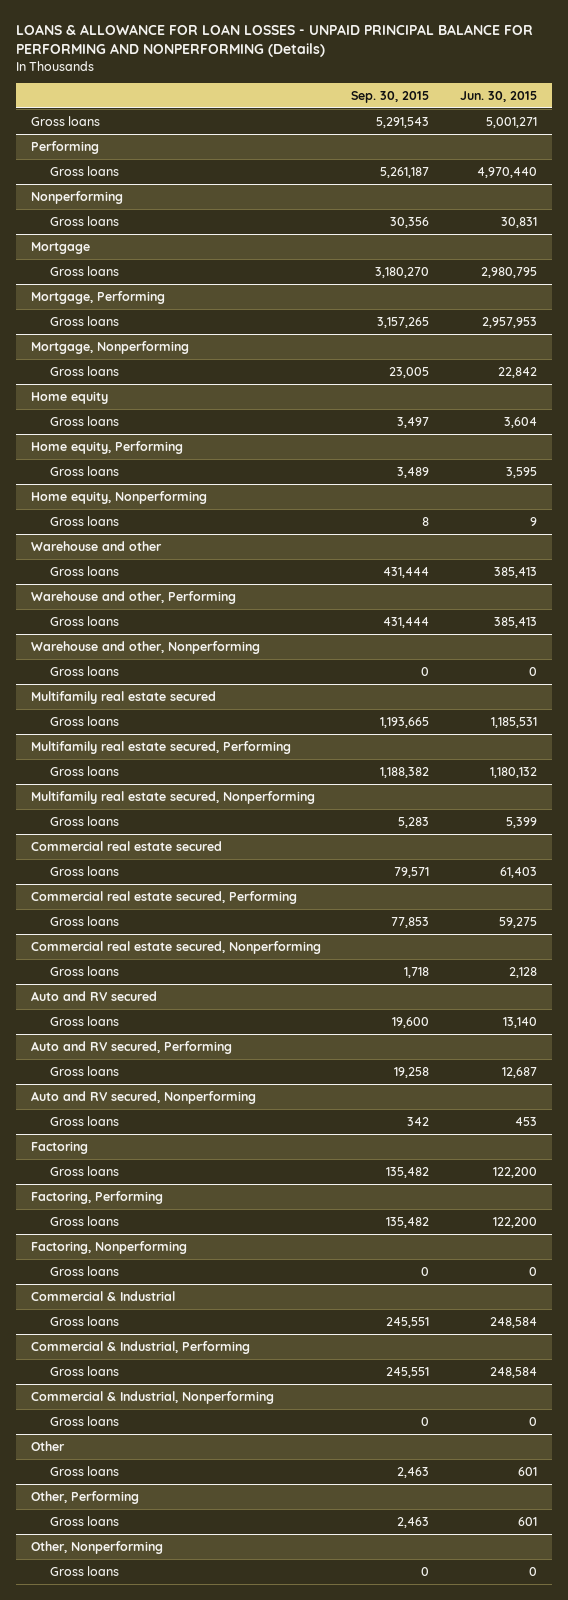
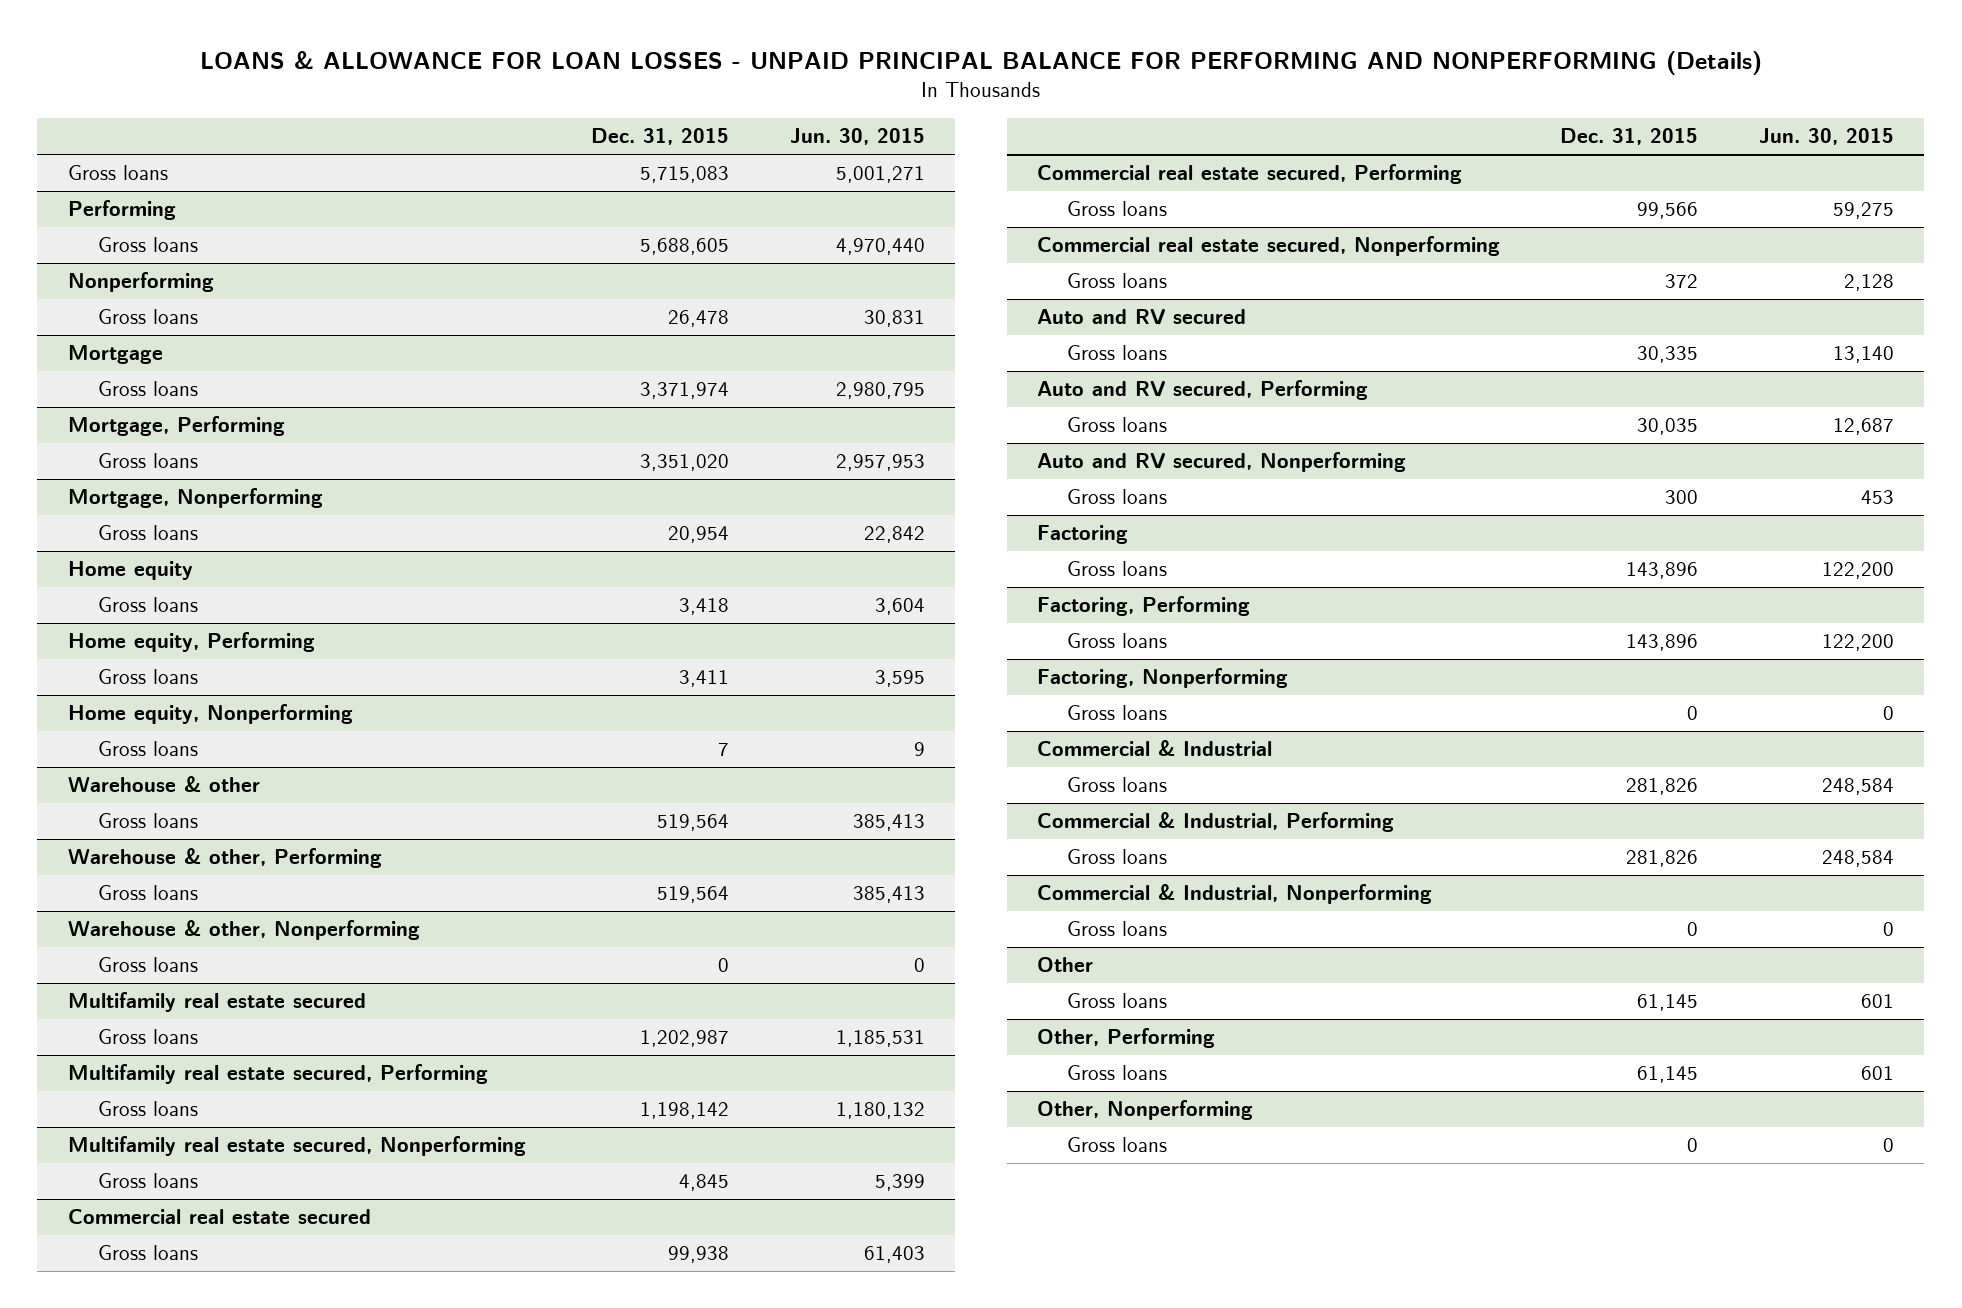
[351,90,430,103] Sep. 30, 2015 -> none
none -> [591,128,730,146] Dec. 31, 2015
[30,540,162,551] Warehouse and other -> [67,776,260,793] Warehouse & other
[30,590,236,604] Warehouse and other, Performing -> [67,848,382,869] Warehouse & other, Performing
[30,640,260,654] Warehouse and other, Nonperforming -> [67,920,420,941] Warehouse & other, Nonperforming

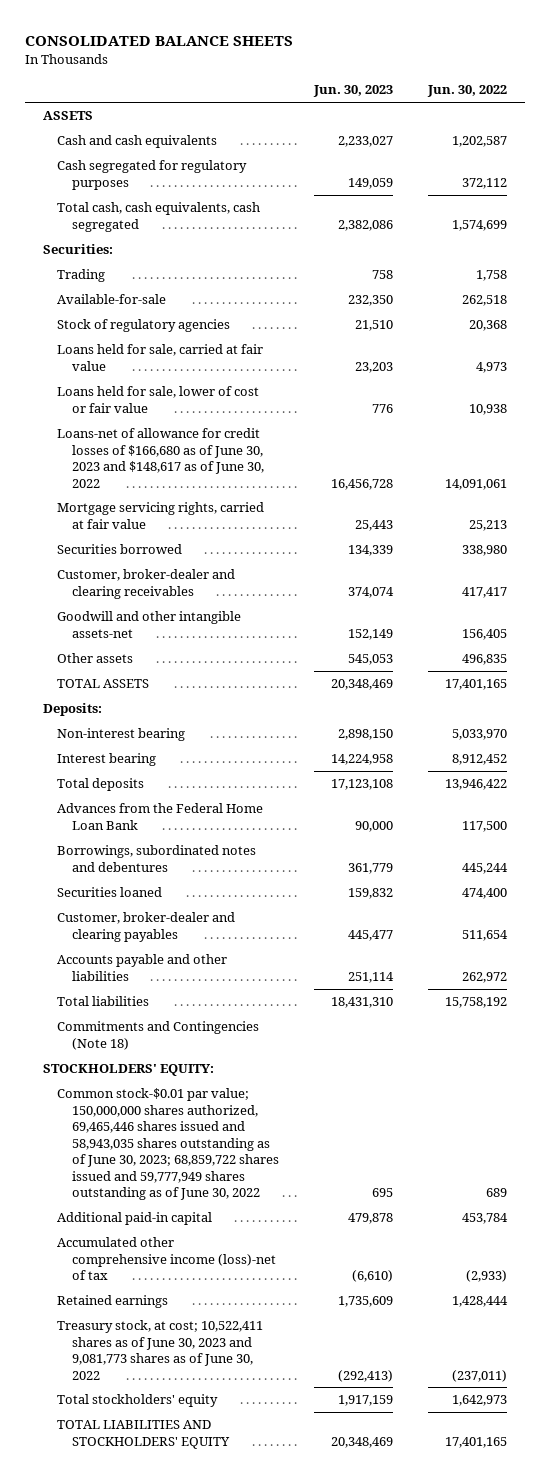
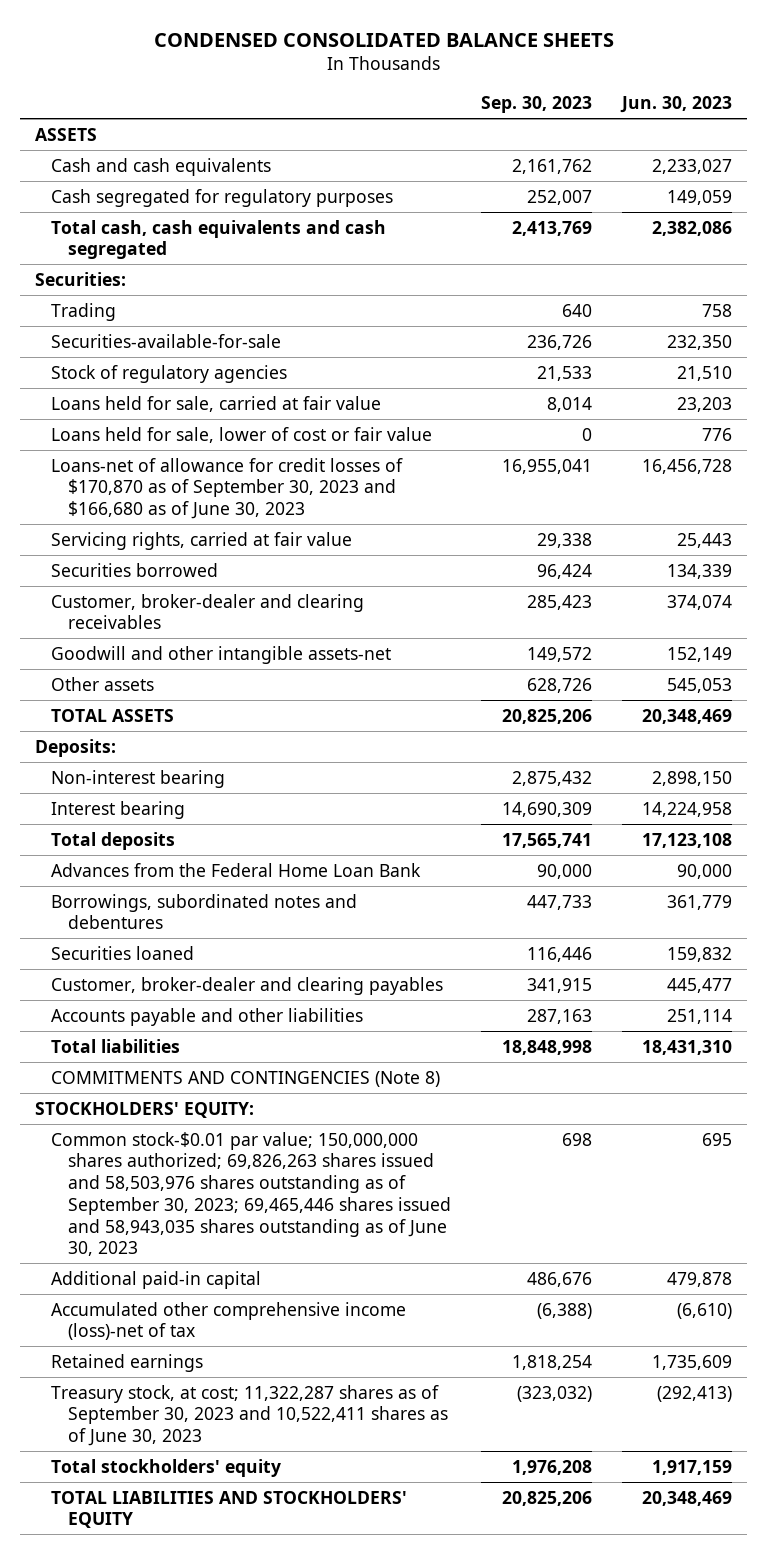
[25,35,294,46] CONSOLIDATED BALANCE SHEETS -> [153,32,614,47] CONDENSED CONSOLIDATED BALANCE SHEETS
[427,85,508,98] Jun. 30, 2022 -> none
none -> [480,96,592,114] Sep. 30, 2023
[57,202,261,232] Total cash, cash equivalents, cash segregated -> [51,219,387,260] Total cash, cash equivalents and cash segregated
[57,294,167,305] Available-for-sale -> [51,333,282,348] Securities-available-for-sale
[57,428,265,488] Loans-net of allowance for credit losses of $166,680 as of June 30, 2023 and $148,617 as of June 30, 2022 -> [51,457,404,520] Loans-net of allowance for credit losses of $170,870 as of September 30, 2023 and $166,680 as of June 30, 2023
[57,502,265,529] Mortgage servicing rights, carried at fair value -> [51,531,353,550] Servicing rights, carried at fair value
[57,1021,260,1050] Commitments and Contingencies (Note 18) -> [51,1070,441,1087] COMMITMENTS AND CONTINGENCIES (Note 8)
[57,1088,280,1200] Common stock-$0.01 par value; 150,000,000 shares authorized, 69,465,446 shares issued and 58,943,035 shares outstanding as of June 30, 2023; 68,859,722 shares issued and 59,777,949 shares outstanding as of June 30, 2022 -> [51,1131,451,1257] Common stock-$0.01 par value; 150,000,000 shares authorized; 69,826,263 shares issued and 58,503,976 shares outstanding as of September 30, 2023; 69,465,446 shares issued and 58,943,035 shares outstanding as of June 30, 2023
[57,1320,264,1380] Treasury stock, at cost; 10,522,411 shares as of June 30, 2023 and 9,081,773 shares as of June 30, 2022 -> [51,1384,448,1447] Treasury stock, at cost; 11,322,287 shares as of September 30, 2023 and 10,522,411 shares as of June 30, 2023

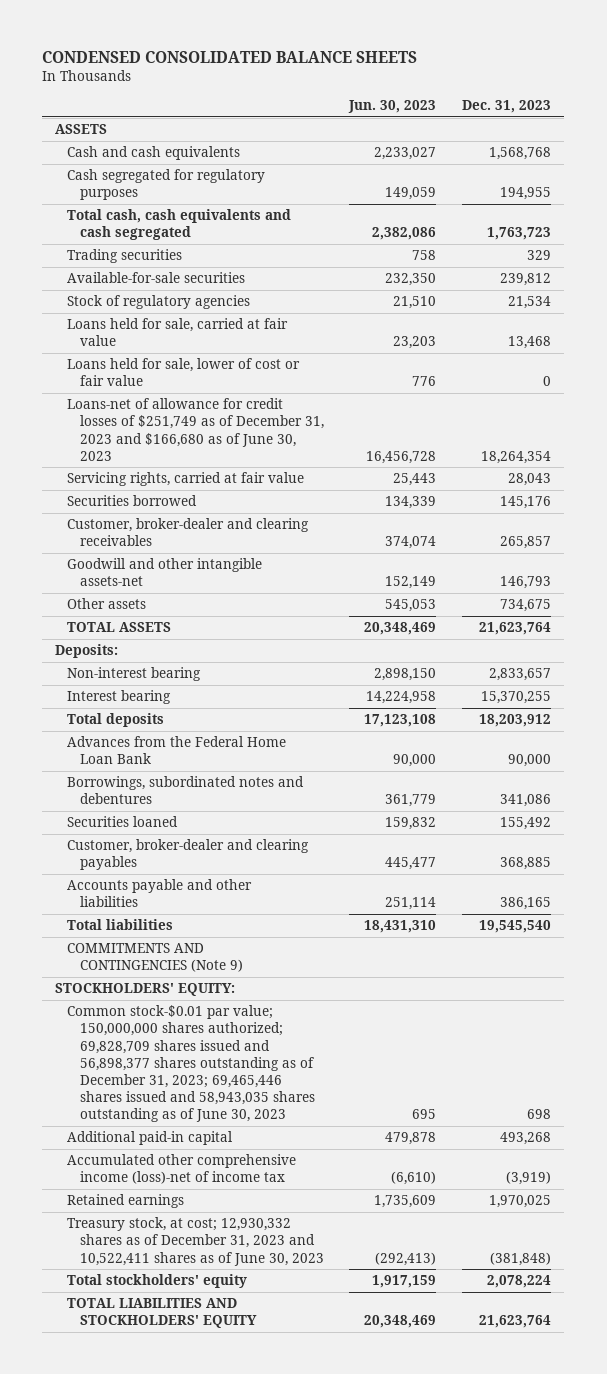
[480,96,592,114] Sep. 30, 2023 -> none
none -> [462,100,552,114] Dec. 31, 2023
[34,271,126,286] Securities: -> none
[51,302,117,321] Trading -> [67,249,183,264] Trading securities
[51,333,282,348] Securities-available-for-sale -> [67,272,246,284] Available-for-sale securities
[51,457,404,520] Loans-net of allowance for credit losses of $170,870 as of September 30, 2023 and $166,680 as of June 30, 2023 -> [67,398,324,461] Loans-net of allowance for credit losses of $251,749 as of December 31, 2023 and $166,680 as of June 30, 2023
[51,1070,441,1087] COMMITMENTS AND CONTINGENCIES (Note 8) -> [67,943,243,973] COMMITMENTS AND CONTINGENCIES (Note 9)
[51,1131,451,1257] Common stock-$0.01 par value; 150,000,000 shares authorized; 69,826,263 shares issued and 58,503,976 shares outstanding as of September 30, 2023; 69,465,446 shares issued and 58,943,035 shares outstanding as of June 30, 2023 -> [67,1005,315,1123] Common stock-$0.01 par value; 150,000,000 shares authorized; 69,828,709 shares issued and 56,898,377 shares outstanding as of December 31, 2023; 69,465,446 shares issued and 58,943,035 shares outstanding as of June 30, 2023
[51,1301,407,1341] Accumulated other comprehensive income (loss)-net of tax -> [67,1154,297,1185] Accumulated other comprehensive income (loss)-net of income tax
[51,1384,448,1447] Treasury stock, at cost; 11,322,287 shares as of September 30, 2023 and 10,522,411 shares as of June 30, 2023 -> [67,1217,324,1266] Treasury stock, at cost; 12,930,332 shares as of December 31, 2023 and 10,522,411 shares as of June 30, 2023

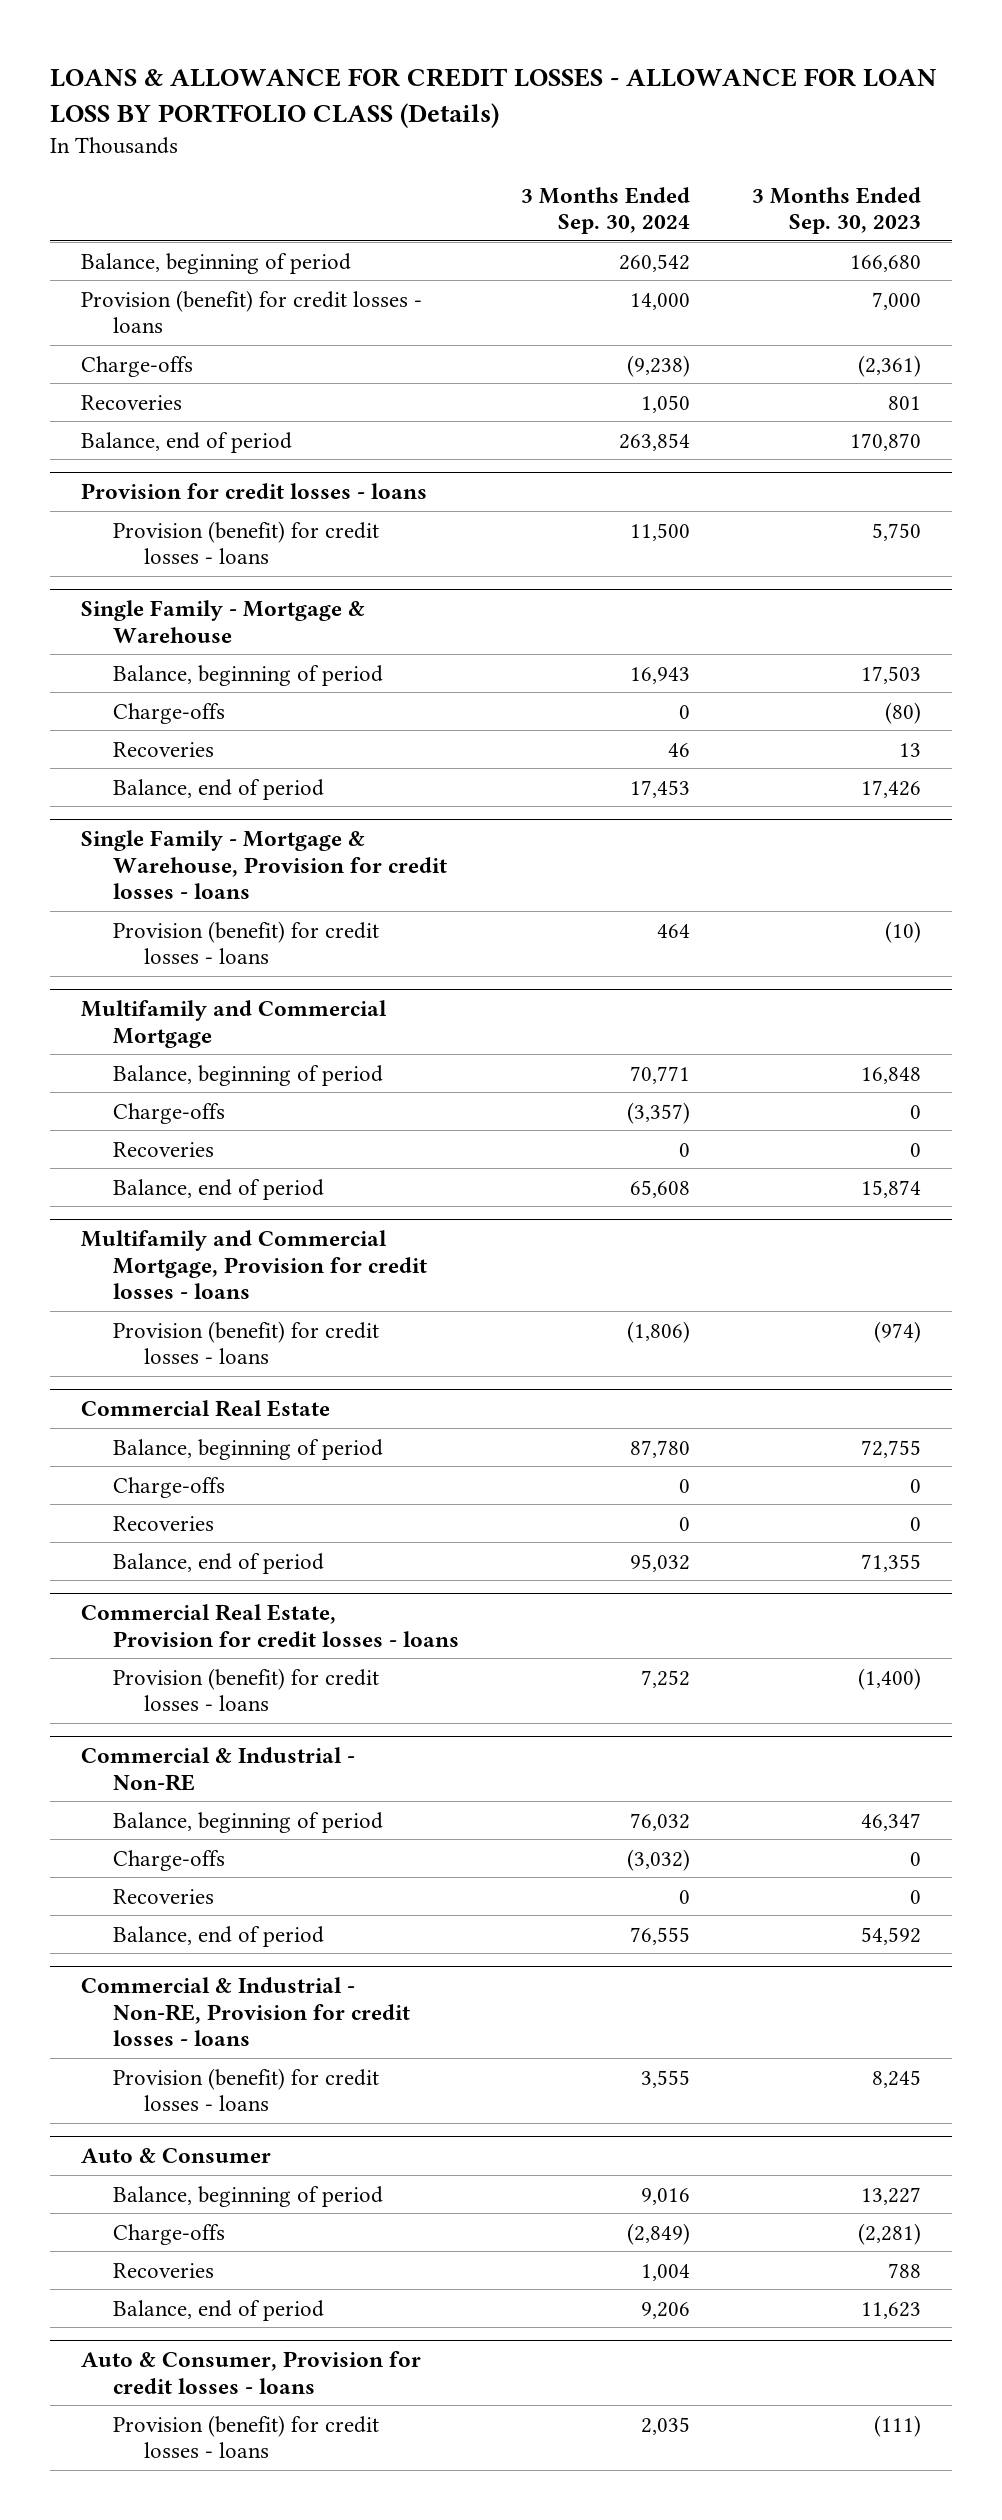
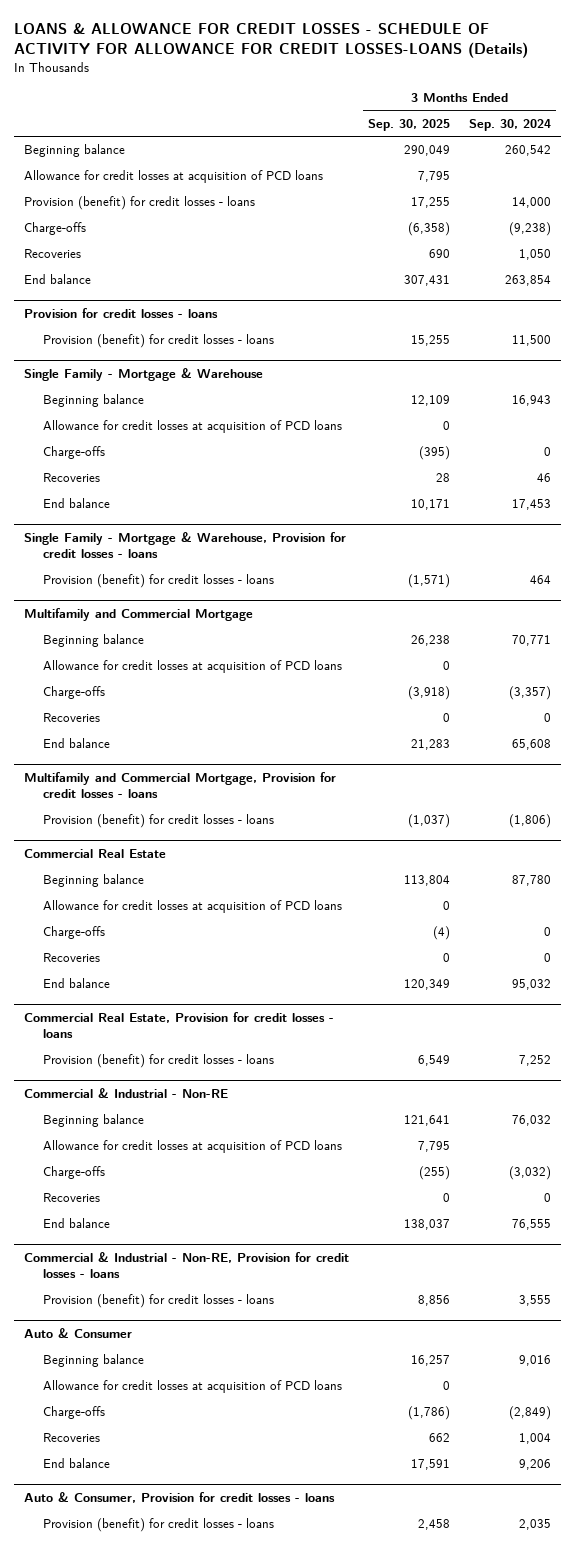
[50,68,938,128] LOANS & ALLOWANCE FOR CREDIT LOSSES - ALLOWANCE FOR LOAN LOSS BY PORTFOLIO CLASS (Details) -> [14,23,529,59] LOANS & ALLOWANCE FOR CREDIT LOSSES - SCHEDULE OF ACTIVITY FOR ALLOWANCE FOR CREDIT LOSSES-LOANS (Details)
[751,186,921,235] 3 Months Ended Sep. 30, 2023 -> none
none -> [368,118,451,131] Sep. 30, 2025
[81,252,352,274] Balance, beginning of period -> [23,144,125,158] Beginning balance
none -> [23,170,323,184] Allowance for credit losses at acquisition of PCD loans
[81,431,293,453] Balance, end of period -> [23,274,91,285] End balance
[112,664,383,686] Balance, beginning of period -> [42,394,144,408] Beginning balance
none -> [42,420,342,434] Allowance for credit losses at acquisition of PCD loans
[112,778,324,800] Balance, end of period -> [42,498,110,509] End balance
[112,1064,383,1086] Balance, beginning of period -> [42,634,144,648] Beginning balance
none -> [42,660,342,674] Allowance for credit losses at acquisition of PCD loans
[112,1178,324,1200] Balance, end of period -> [42,738,110,749] End balance
[112,1438,383,1460] Balance, beginning of period -> [42,874,144,888] Beginning balance
none -> [42,900,342,914] Allowance for credit losses at acquisition of PCD loans
[112,1552,324,1574] Balance, end of period -> [42,978,110,989] End balance
[112,1811,383,1833] Balance, beginning of period -> [42,1114,144,1128] Beginning balance
none -> [42,1140,342,1154] Allowance for credit losses at acquisition of PCD loans
[112,1925,324,1947] Balance, end of period -> [42,1218,110,1229] End balance
[112,2185,383,2207] Balance, beginning of period -> [42,1354,144,1368] Beginning balance
none -> [42,1380,342,1394] Allowance for credit losses at acquisition of PCD loans
[112,2299,324,2321] Balance, end of period -> [42,1458,110,1469] End balance

